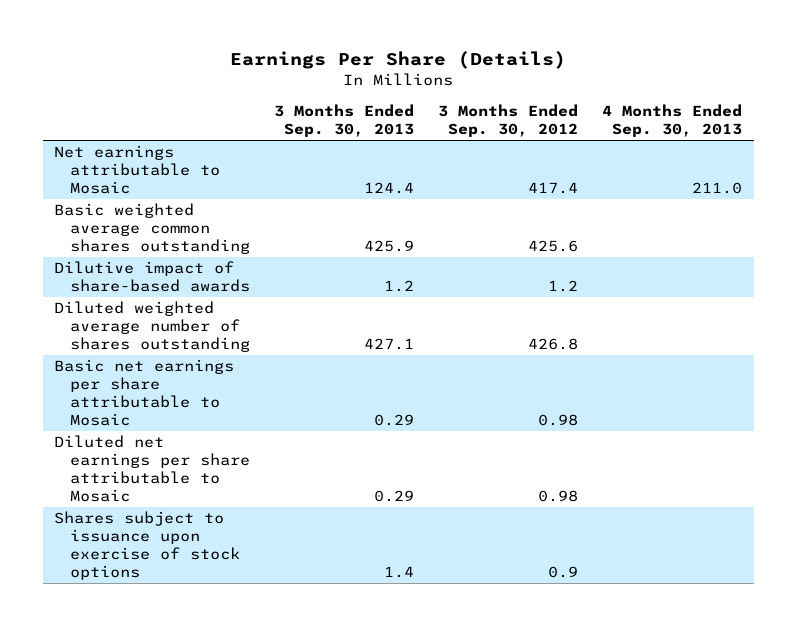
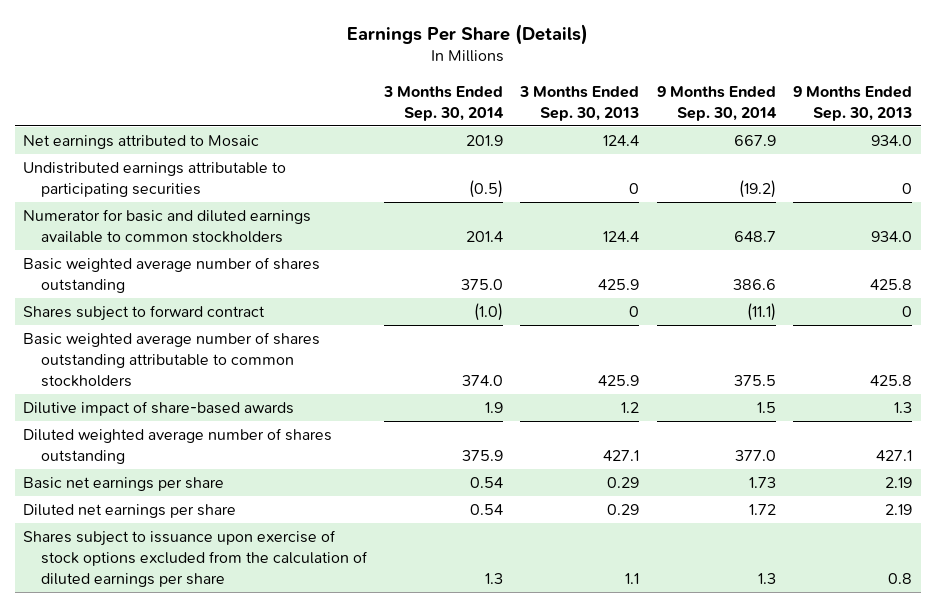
[437,104,578,138] 3 Months Ended Sep. 30, 2012 -> none
[601,104,742,138] 4 Months Ended Sep. 30, 2013 -> none
none -> [383,85,505,121] 3 Months Ended Sep. 30, 2014
none -> [656,85,777,121] 9 Months Ended Sep. 30, 2014
none -> [793,85,913,121] 9 Months Ended Sep. 30, 2013
[54,145,221,194] Net earnings attributable to Mosaic -> [23,135,260,150] Net earnings attributed to Mosaic
none -> [23,162,287,197] Undistributed earnings attributable to participating securities
none -> [23,209,312,243] Numerator for basic and diluted earnings available to common stockholders
[54,203,251,254] Basic weighted average common shares outstanding -> [23,257,321,293] Basic weighted average number of shares outstanding
none -> [23,305,266,322] Shares subject to forward contract
none -> [23,332,321,387] Basic weighted average number of shares outstanding attributable to common stockholders
[54,359,235,426] Basic net earnings per share attributable to Mosaic -> [23,477,225,492] Basic net earnings per share
[54,435,251,502] Diluted net earnings per share attributable to Mosaic -> [23,504,237,519] Diluted net earnings per share
[54,511,241,580] Shares subject to issuance upon exercise of stock options -> [23,530,368,587] Shares subject to issuance upon exercise of stock options excluded from the calculation of diluted earnings per share
[384,565,415,578] 1.4 -> [625,572,640,584] 1.1

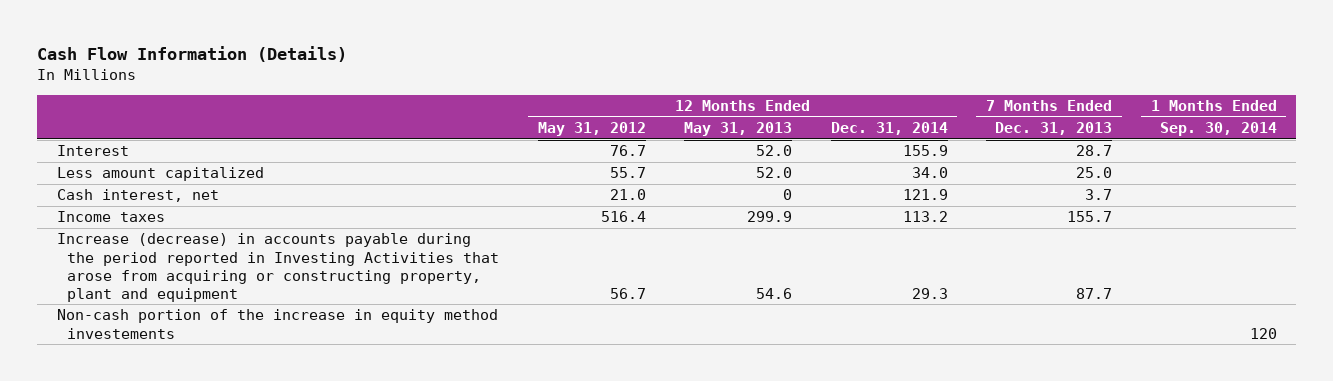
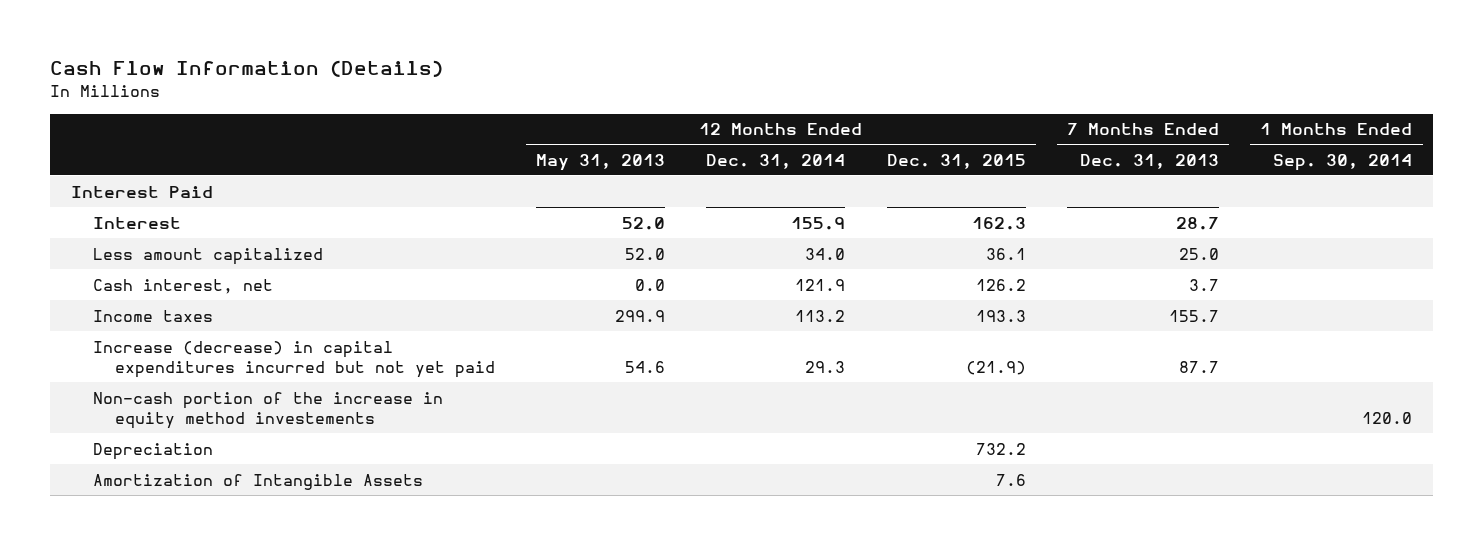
[537,122,646,137] May 31, 2012 -> none
none -> [886,153,1026,169] Dec. 31, 2015
none -> [70,185,213,198] Interest Paid
[783,189,793,201] 0 -> [635,278,666,291] 0.0
[56,233,500,302] Increase (decrease) in accounts payable during the period reported in Investing Activities that arose from acquiring or constructing property, plant and equipment -> [92,340,495,378] Increase (decrease) in capital expenditures incurred but not yet paid
[1249,327,1277,339] 120 -> [1362,411,1413,424] 120.0
none -> [92,442,213,460] Depreciation
none -> [92,473,423,490] Amortization of Intangible Assets

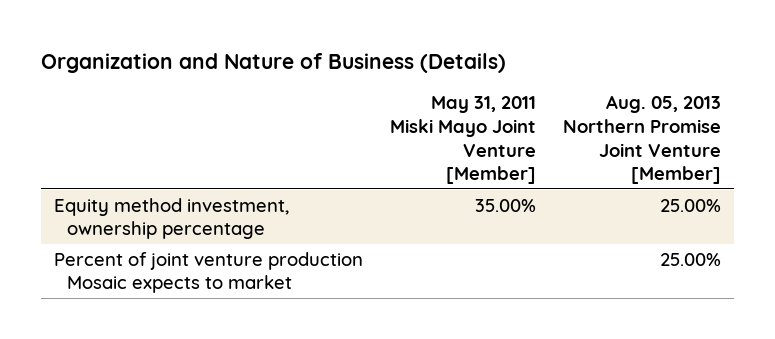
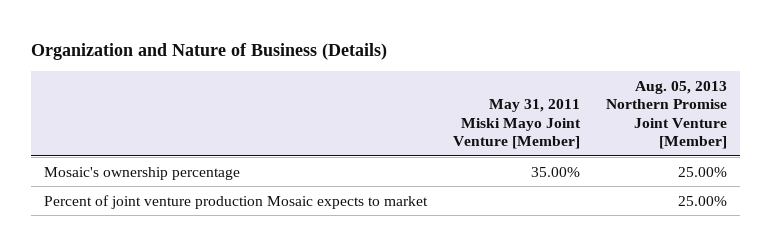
[54,197,290,240] Equity method investment, ownership percentage -> [44,166,241,180] Mosaic's ownership percentage

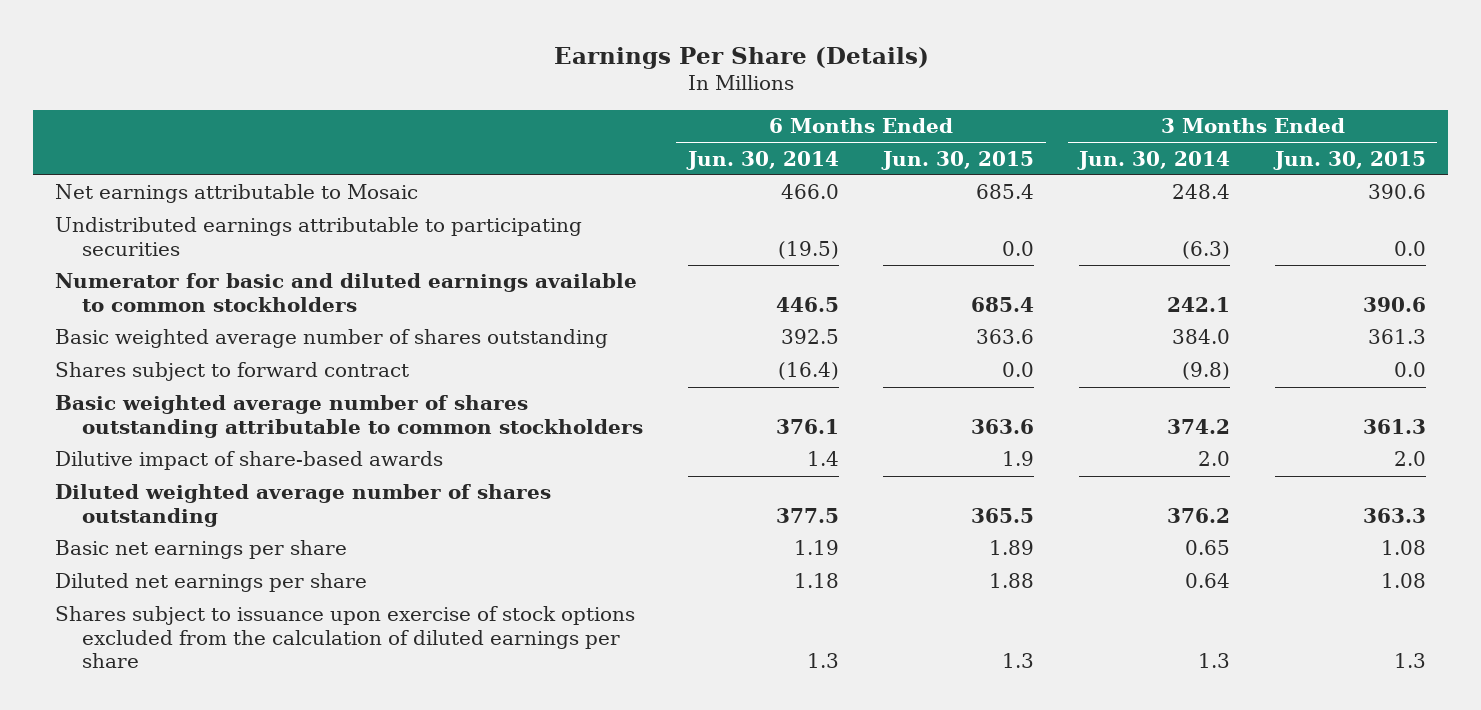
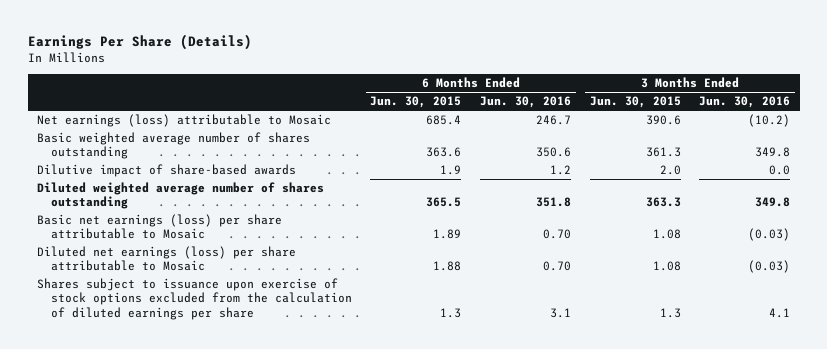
[685,150,839,170] Jun. 30, 2014 -> none
[1077,150,1231,170] Jun. 30, 2014 -> none
none -> [480,96,572,109] Jun. 30, 2016
none -> [699,96,791,109] Jun. 30, 2016
[55,217,583,256] Undistributed earnings attributable to participating securities -> none
[55,273,638,312] Numerator for basic and diluted earnings available to common stockholders -> none
[55,184,419,204] Net earnings attributable to Mosaic -> [36,114,331,128] Net earnings (loss) attributable to Mosaic
[55,362,410,382] Shares subject to forward contract -> none
[55,395,643,438] Basic weighted average number of shares outstanding attributable to common stockholders -> none
[55,540,348,560] Basic net earnings per share -> [36,214,282,240] Basic net earnings (loss) per share attributable to Mosaic
[55,573,368,593] Diluted net earnings per share -> [36,246,296,272] Diluted net earnings (loss) per share attributable to Mosaic

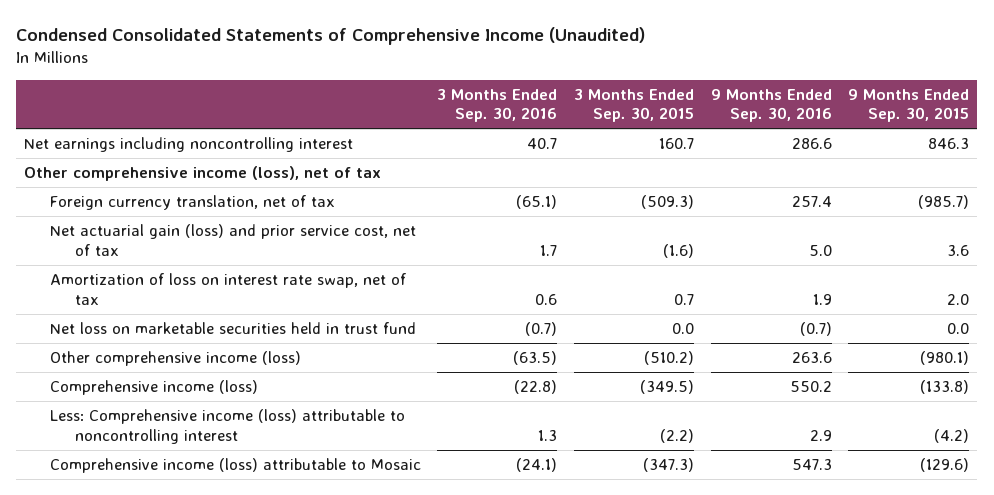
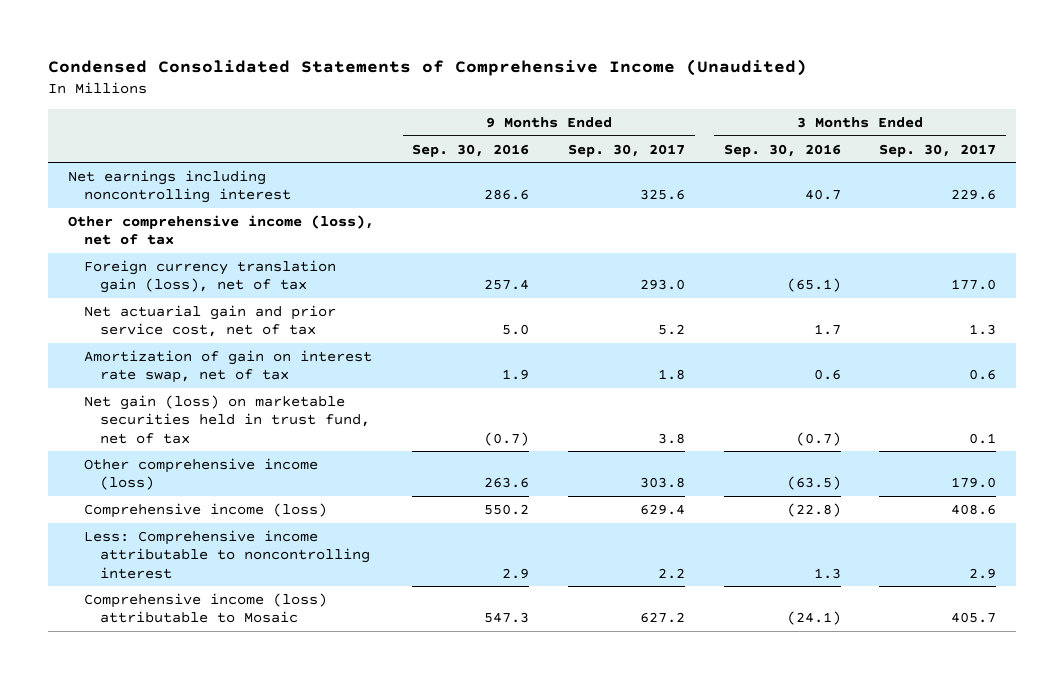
[574,88,695,123] 3 Months Ended Sep. 30, 2015 -> none
[848,88,970,123] 9 Months Ended Sep. 30, 2015 -> none
none -> [567,143,685,157] Sep. 30, 2017
none -> [879,143,997,157] Sep. 30, 2017
[49,195,335,211] Foreign currency translation, net of tax -> [83,259,336,294] Foreign currency translation gain (loss), net of tax
[49,224,416,256] Net actuarial gain (loss) and prior service cost, net of tax -> [83,304,336,338] Net actuarial gain and prior service cost, net of tax
[49,273,406,305] Amortization of loss on interest rate swap, net of tax -> [83,349,372,384] Amortization of gain on interest rate swap, net of tax
[49,322,416,335] Net loss on marketable securities held in trust fund -> [83,394,371,444] Net gain (loss) on marketable securities held in trust fund, net of tax
[49,409,405,444] Less: Comprehensive income (loss) attributable to noncontrolling interest -> [83,529,371,579] Less: Comprehensive income attributable to noncontrolling interest

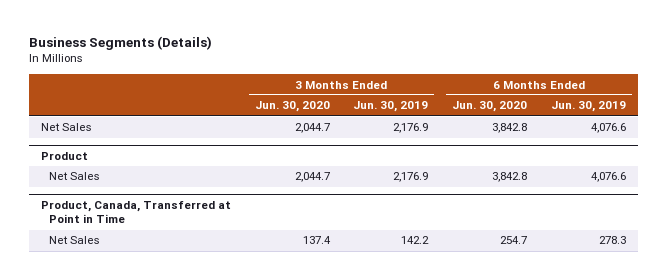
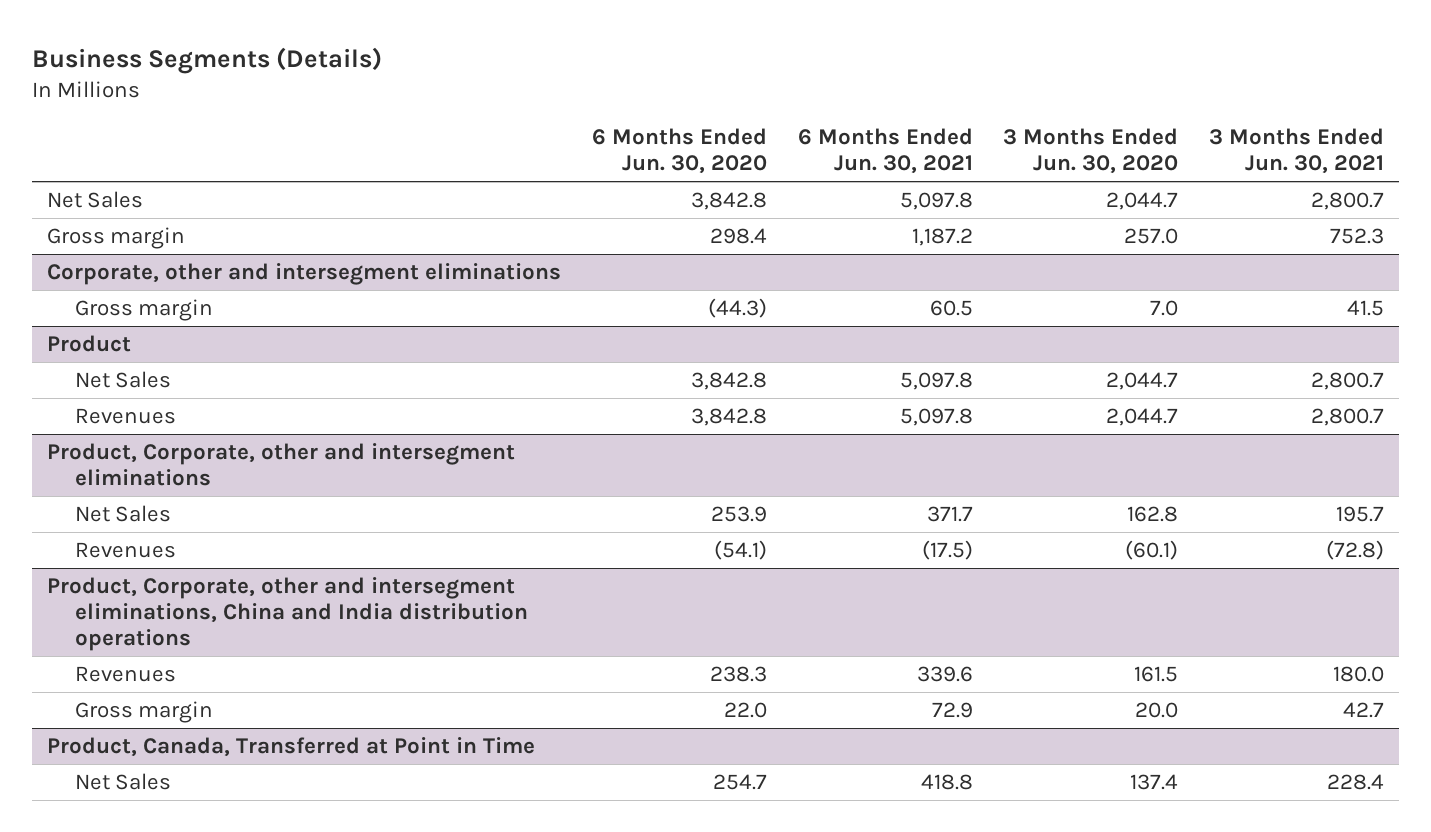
[353,101,429,113] Jun. 30, 2019 -> none
[550,101,626,113] Jun. 30, 2019 -> none
none -> [797,128,973,175] 6 Months Ended Jun. 30, 2021
none -> [1208,128,1384,175] 3 Months Ended Jun. 30, 2021
none -> [47,227,186,250] Gross margin
none -> [47,263,562,286] Corporate, other and intersegment eliminations
none -> [74,299,213,322] Gross margin
none -> [74,408,176,425] Revenues
none -> [47,443,516,487] Product, Corporate, other and intersegment eliminations
none -> [74,505,171,523] Net Sales
none -> [74,542,176,559] Revenues
none -> [47,577,528,652] Product, Corporate, other and intersegment eliminations, China and India distribution operations
none -> [74,666,176,683] Revenues
none -> [74,701,213,724] Gross margin

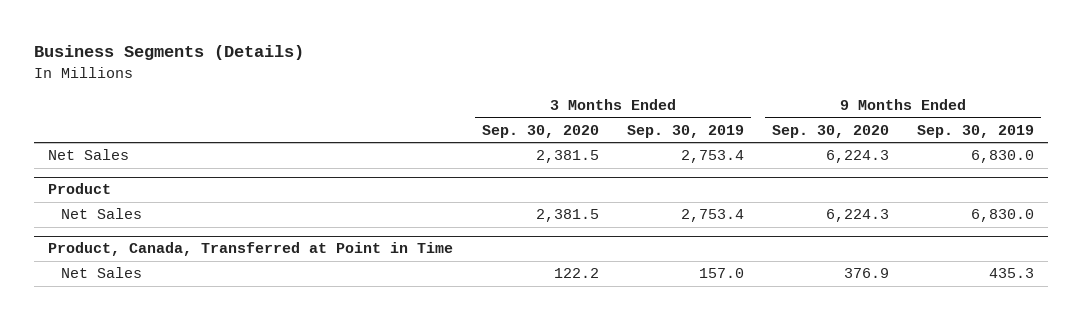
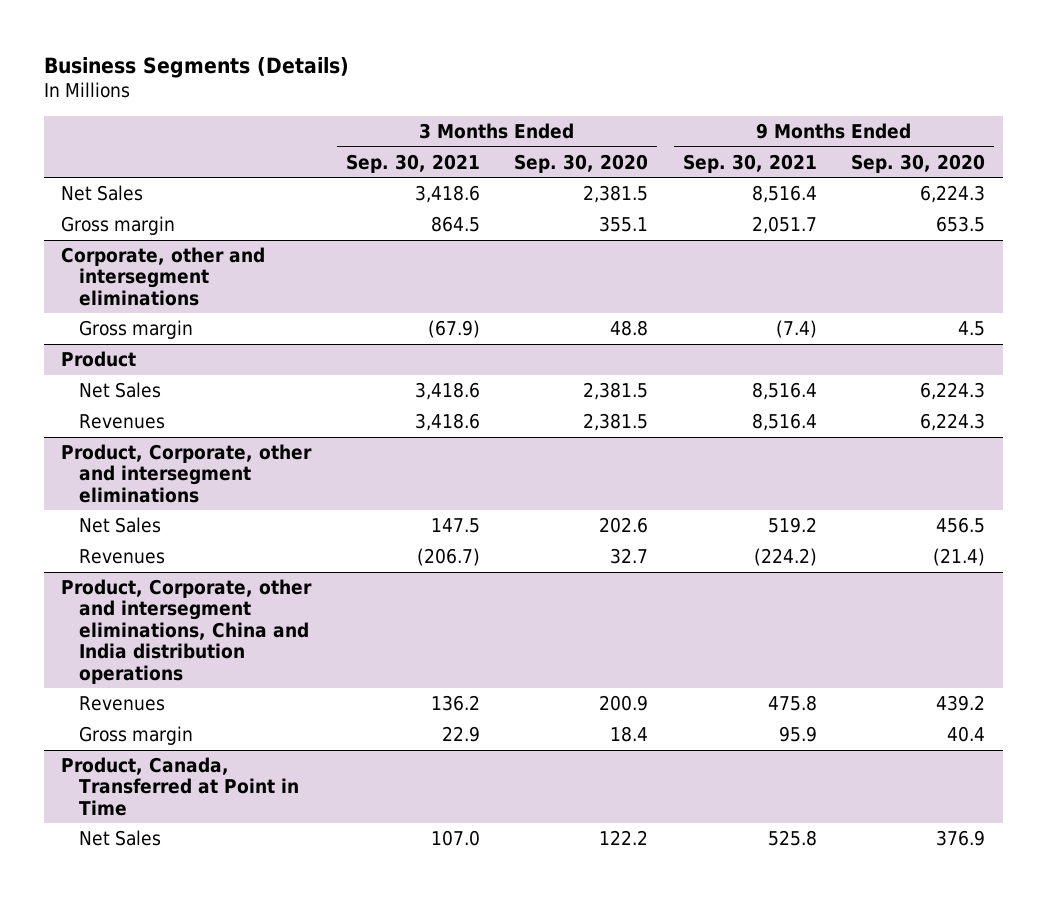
[626,124,744,138] Sep. 30, 2019 -> none
[916,124,1034,138] Sep. 30, 2019 -> none
none -> [345,153,480,173] Sep. 30, 2021
none -> [682,153,817,173] Sep. 30, 2021
none -> [61,216,176,236] Gross margin
none -> [61,247,266,306] Corporate, other and intersegment eliminations
none -> [78,320,193,340] Gross margin
none -> [78,414,165,430] Revenues
none -> [61,444,313,503] Product, Corporate, other and intersegment eliminations
none -> [78,517,161,534] Net Sales
none -> [78,549,165,565] Revenues
none -> [61,579,313,684] Product, Corporate, other and intersegment eliminations, China and India distribution operations
none -> [78,696,165,712] Revenues
none -> [78,726,193,746] Gross margin

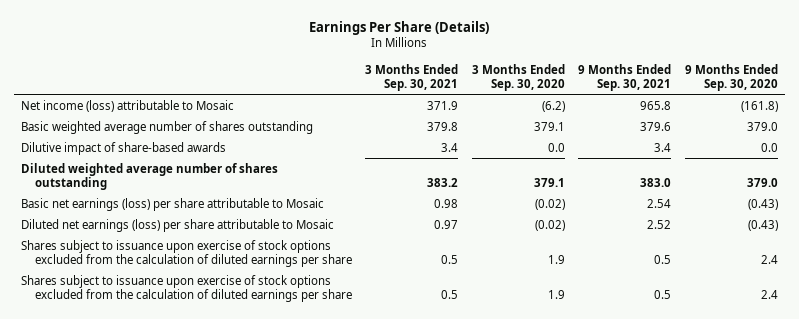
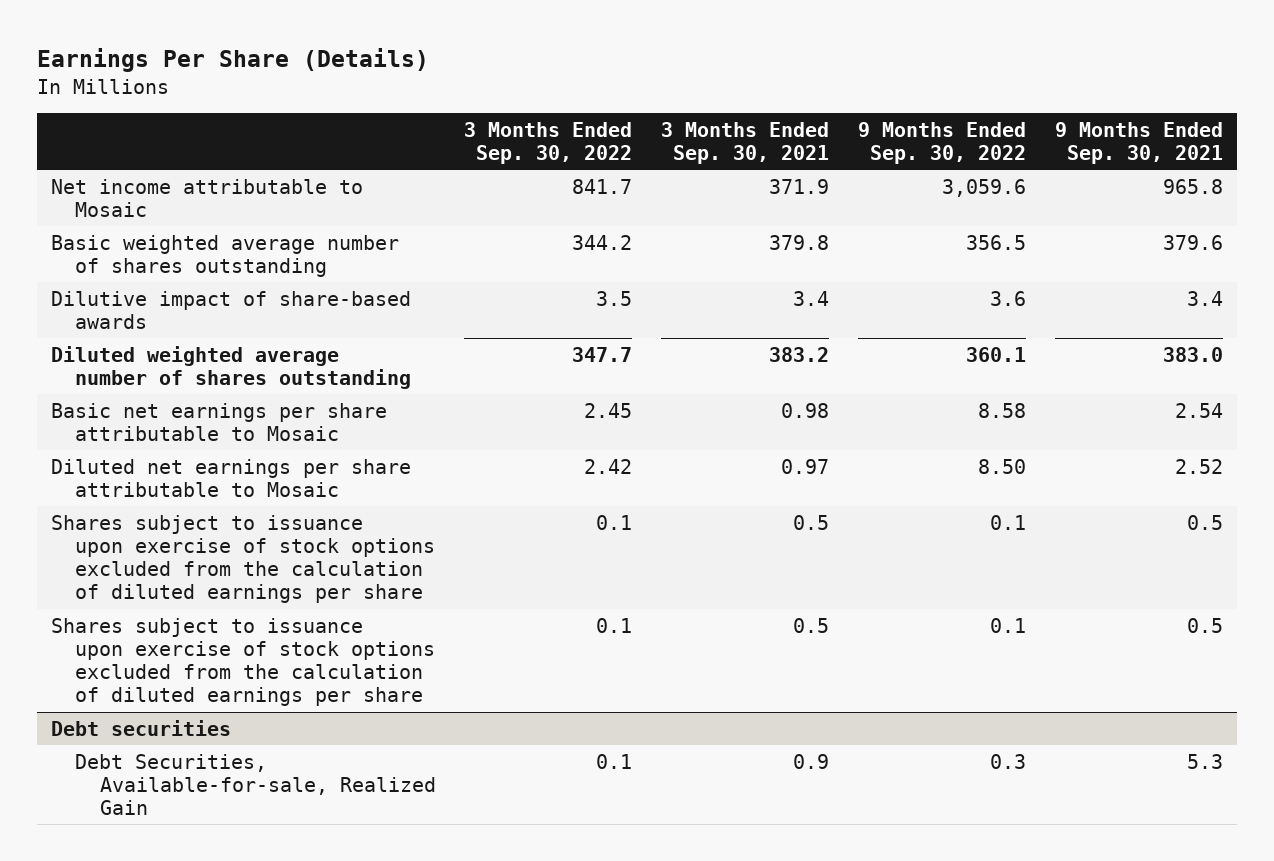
[471,63,565,91] 3 Months Ended Sep. 30, 2020 -> none
[684,63,778,91] 9 Months Ended Sep. 30, 2020 -> none
none -> [464,121,633,165] 3 Months Ended Sep. 30, 2022
none -> [858,121,1027,165] 9 Months Ended Sep. 30, 2022
[21,99,235,112] Net income (loss) attributable to Mosaic -> [51,178,364,217] Net income attributable to Mosaic
[21,197,325,211] Basic net earnings (loss) per share attributable to Mosaic -> [51,402,388,441] Basic net earnings per share attributable to Mosaic
[21,218,335,232] Diluted net earnings (loss) per share attributable to Mosaic -> [51,458,412,497] Diluted net earnings per share attributable to Mosaic
none -> [51,719,232,736] Debt securities
none -> [75,753,436,816] Debt Securities, Available-for-sale, Realized Gain

